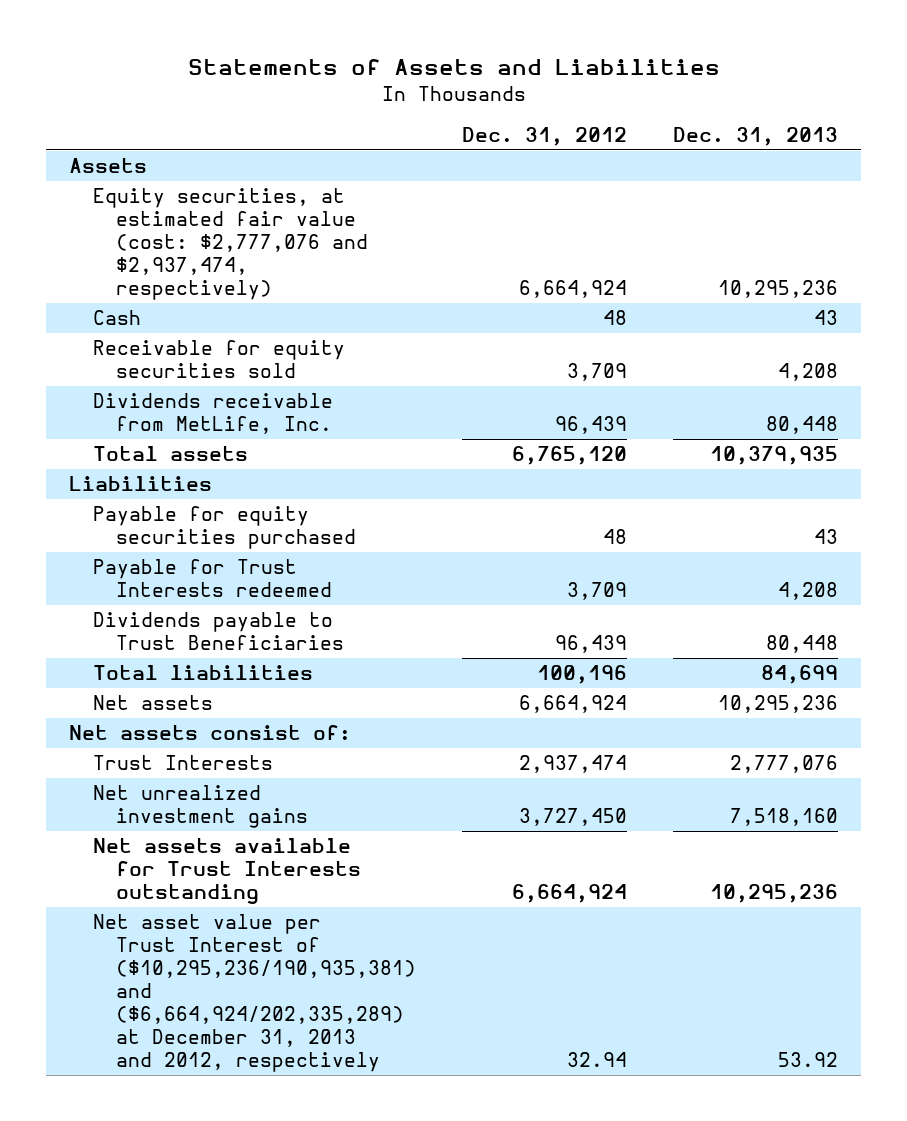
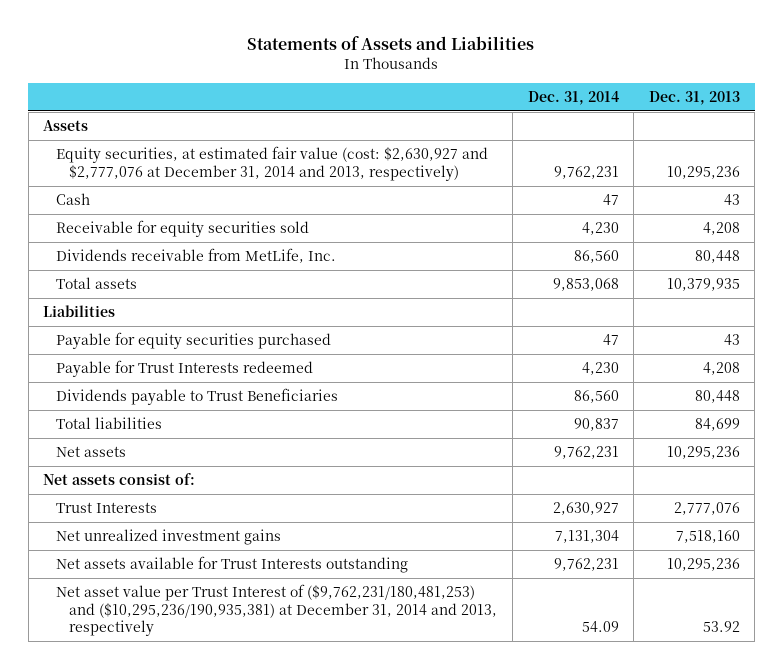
[462,127,628,147] Dec. 31, 2012 -> none
none -> [527,90,619,105] Dec. 31, 2014
[92,188,369,301] Equity securities, at estimated fair value (cost: $2,777,076 and $2,937,474, respectively) -> [56,146,489,181] Equity securities, at estimated fair value (cost: $2,630,927 and $2,777,076 at December 31, 2014 and 2013, respectively)
[92,914,417,1073] Net asset value per Trust Interest of ($10,295,236/190,935,381) and ($6,664,924/202,335,289) at December 31, 2013 and 2012, respectively -> [56,584,498,636] Net asset value per Trust Interest of ($9,762,231/180,481,253) and ($10,295,236/190,935,381) at December 31, 2014 and 2013, respectively

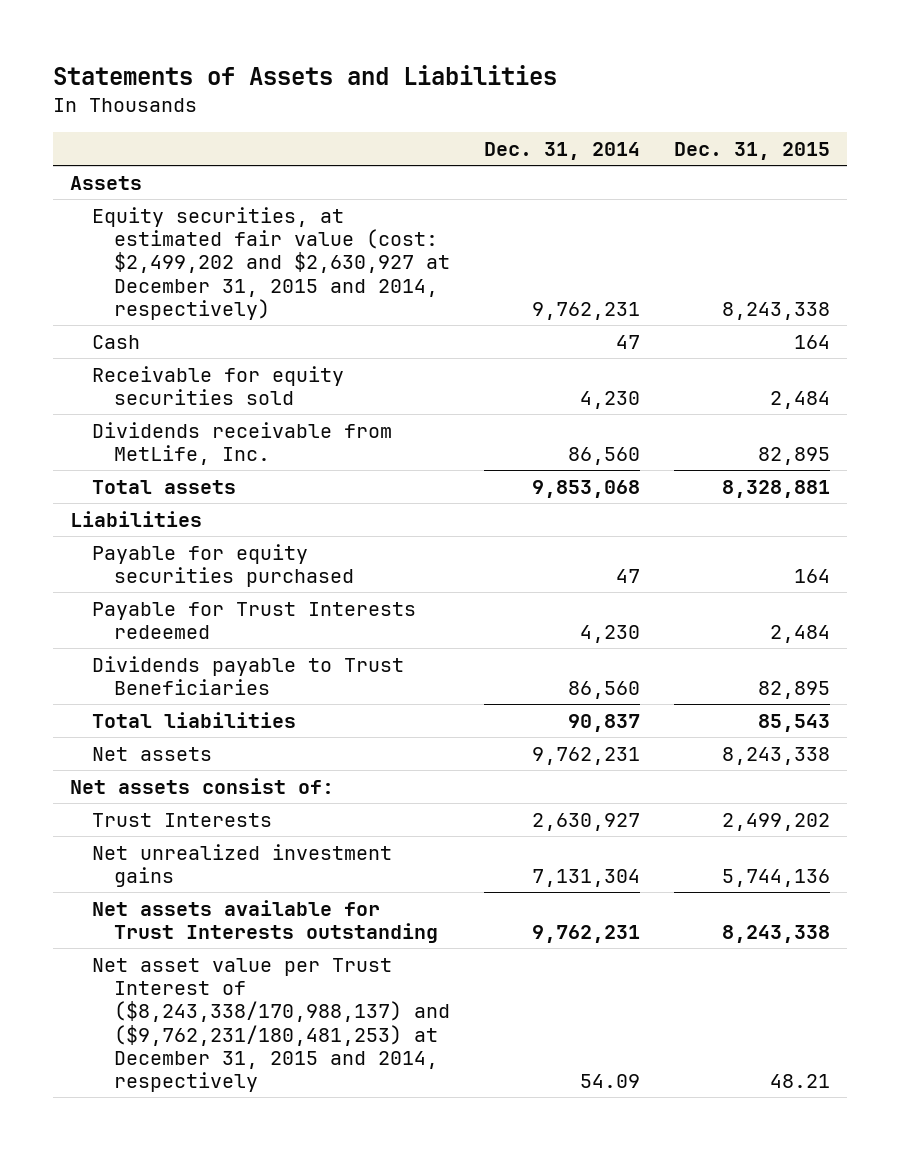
[648,90,740,105] Dec. 31, 2013 -> none
none -> [674,142,831,161] Dec. 31, 2015
[56,146,489,181] Equity securities, at estimated fair value (cost: $2,630,927 and $2,777,076 at December 31, 2014 and 2013, respectively) -> [92,206,450,321] Equity securities, at estimated fair value (cost: $2,499,202 and $2,630,927 at December 31, 2015 and 2014, respectively)
[56,584,498,636] Net asset value per Trust Interest of ($9,762,231/180,481,253) and ($10,295,236/190,935,381) at December 31, 2014 and 2013, respectively -> [92,957,450,1093] Net asset value per Trust Interest of ($8,243,338/170,988,137) and ($9,762,231/180,481,253) at December 31, 2015 and 2014, respectively

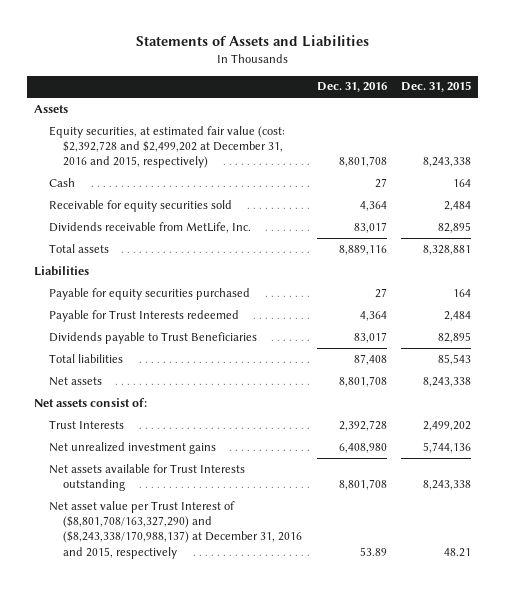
[483,142,640,161] Dec. 31, 2014 -> none
none -> [316,82,387,93] Dec. 31, 2016
[92,206,450,321] Equity securities, at estimated fair value (cost: $2,499,202 and $2,630,927 at December 31, 2015 and 2014, respectively) -> [48,125,285,169] Equity securities, at estimated fair value (cost: $2,392,728 and $2,499,202 at December 31, 2016 and 2015, respectively)
[92,957,450,1093] Net asset value per Trust Interest of ($8,243,338/170,988,137) and ($9,762,231/180,481,253) at December 31, 2015 and 2014, respectively -> [48,500,303,559] Net asset value per Trust Interest of ($8,801,708/163,327,290) and ($8,243,338/170,988,137) at December 31, 2016 and 2015, respectively

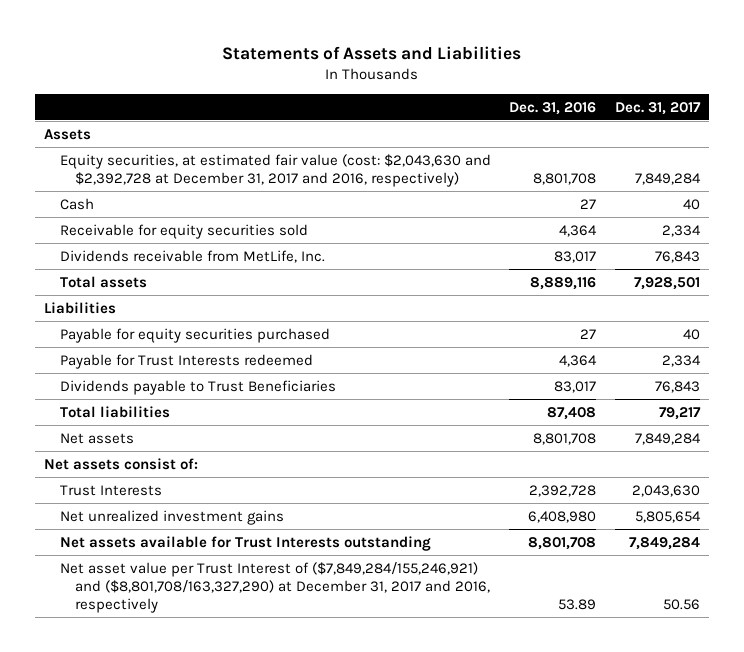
[401,81,472,93] Dec. 31, 2015 -> none
none -> [614,101,701,115] Dec. 31, 2017
[48,125,285,169] Equity securities, at estimated fair value (cost: $2,392,728 and $2,499,202 at December 31, 2016 and 2015, respectively) -> [59,153,491,187] Equity securities, at estimated fair value (cost: $2,043,630 and $2,392,728 at December 31, 2017 and 2016, respectively)
[48,500,303,559] Net asset value per Trust Interest of ($8,801,708/163,327,290) and ($8,243,338/170,988,137) at December 31, 2016 and 2015, respectively -> [59,561,491,614] Net asset value per Trust Interest of ($7,849,284/155,246,921) and ($8,801,708/163,327,290) at December 31, 2017 and 2016, respectively

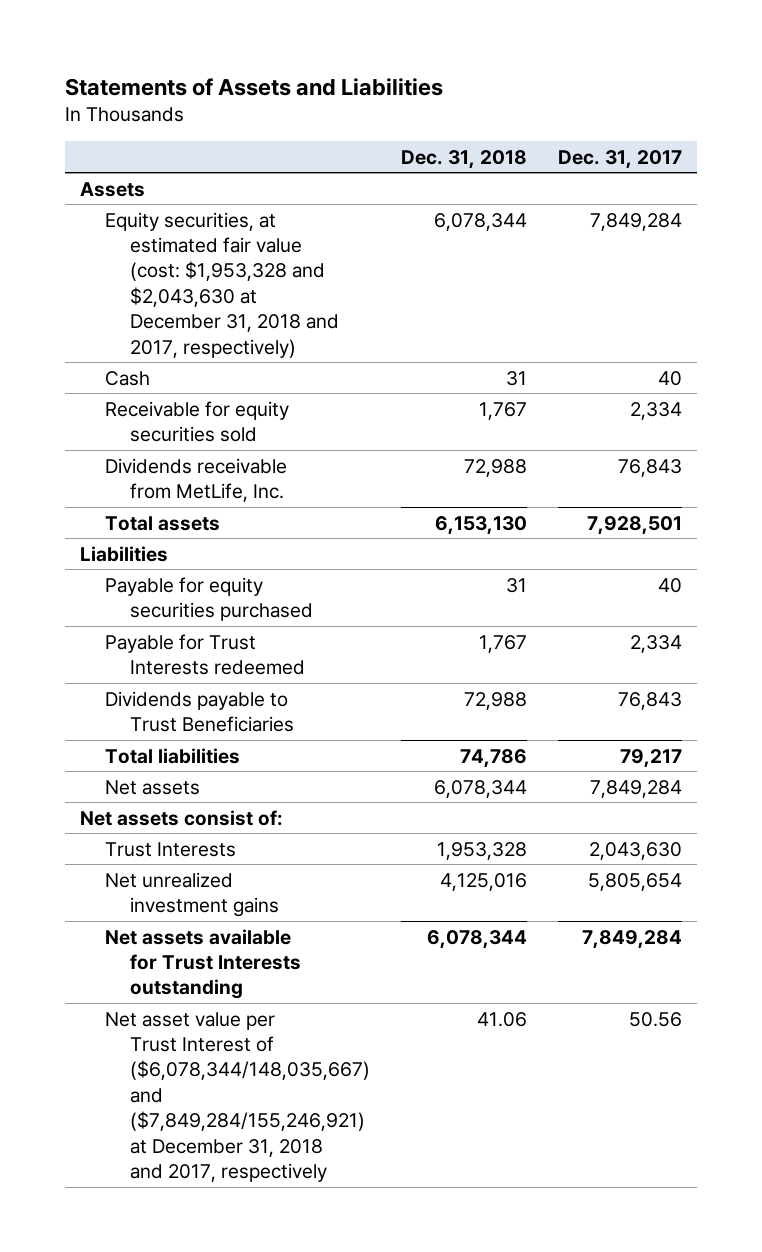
[509,101,597,115] Dec. 31, 2016 -> none
none -> [400,149,527,169] Dec. 31, 2018
[59,153,491,187] Equity securities, at estimated fair value (cost: $2,043,630 and $2,392,728 at December 31, 2017 and 2016, respectively) -> [105,211,339,358] Equity securities, at estimated fair value (cost: $1,953,328 and $2,043,630 at December 31, 2018 and 2017, respectively)
[59,561,491,614] Net asset value per Trust Interest of ($7,849,284/155,246,921) and ($8,801,708/163,327,290) at December 31, 2017 and 2016, respectively -> [105,1011,370,1182] Net asset value per Trust Interest of ($6,078,344/148,035,667) and ($7,849,284/155,246,921) at December 31, 2018 and 2017, respectively

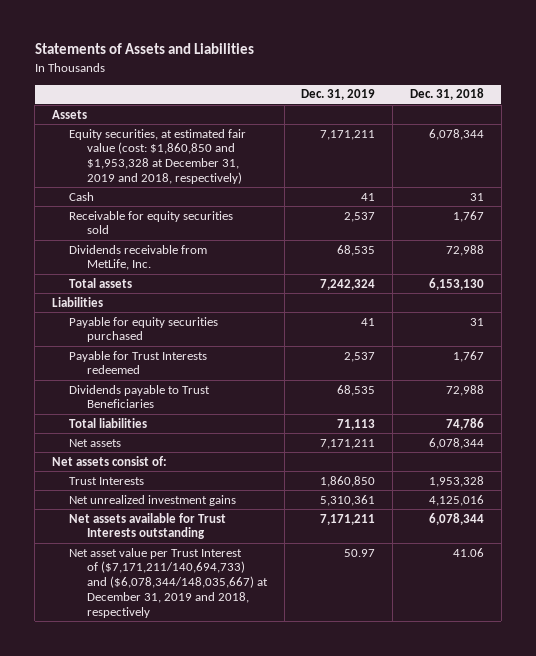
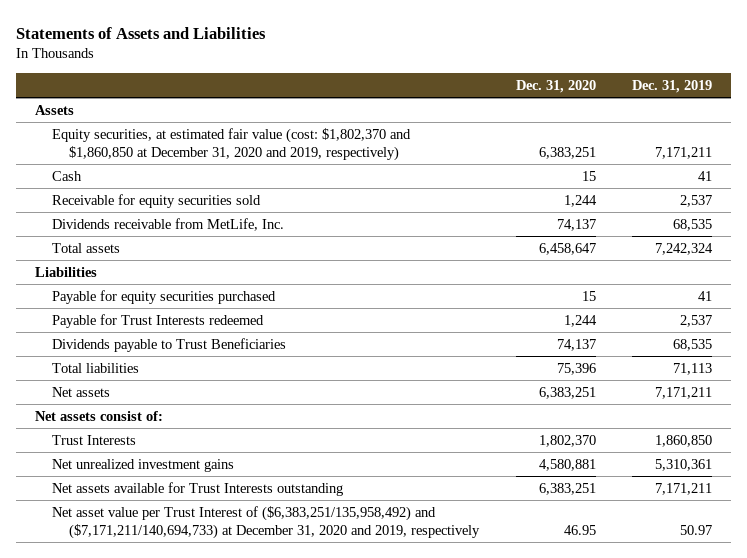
[409,88,484,101] Dec. 31, 2018 -> none
none -> [515,79,596,93] Dec. 31, 2020
[69,128,247,184] Equity securities, at estimated fair value (cost: $1,860,850 and $1,953,328 at December 31, 2019 and 2018, respectively) -> [51,127,411,161] Equity securities, at estimated fair value (cost: $1,802,370 and $1,860,850 at December 31, 2020 and 2019, respectively)
[69,547,268,618] Net asset value per Trust Interest of ($7,171,211/140,694,733) and ($6,078,344/148,035,667) at December 31, 2019 and 2018, respectively -> [51,505,481,539] Net asset value per Trust Interest of ($6,383,251/135,958,492) and ($7,171,211/140,694,733) at December 31, 2020 and 2019, respectively

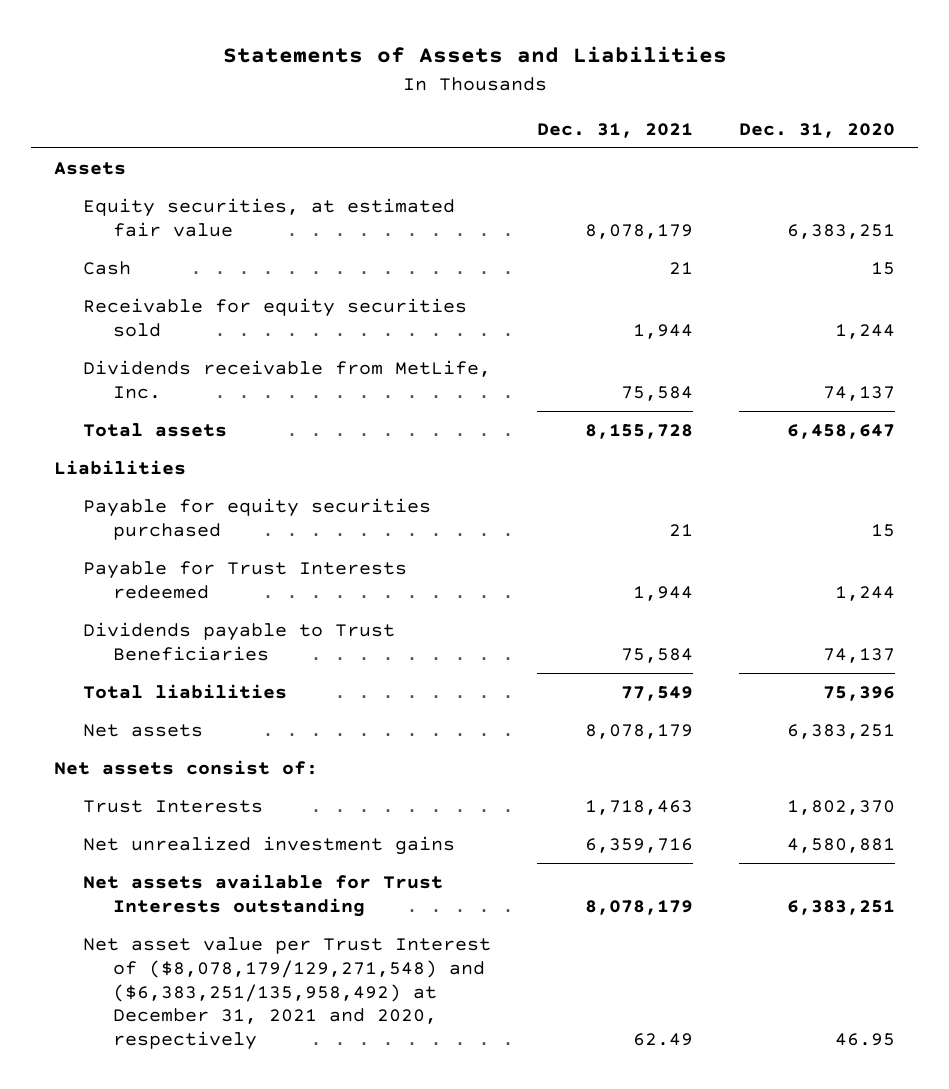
[632,79,713,93] Dec. 31, 2019 -> none
none -> [537,122,694,138] Dec. 31, 2021
[51,127,411,161] Equity securities, at estimated fair value (cost: $1,802,370 and $1,860,850 at December 31, 2020 and 2019, respectively) -> [83,198,456,237] Equity securities, at estimated fair value
[51,505,481,539] Net asset value per Trust Interest of ($6,383,251/135,958,492) and ($7,171,211/140,694,733) at December 31, 2020 and 2019, respectively -> [83,937,492,1051] Net asset value per Trust Interest of ($8,078,179/129,271,548) and ($6,383,251/135,958,492) at December 31, 2021 and 2020, respectively

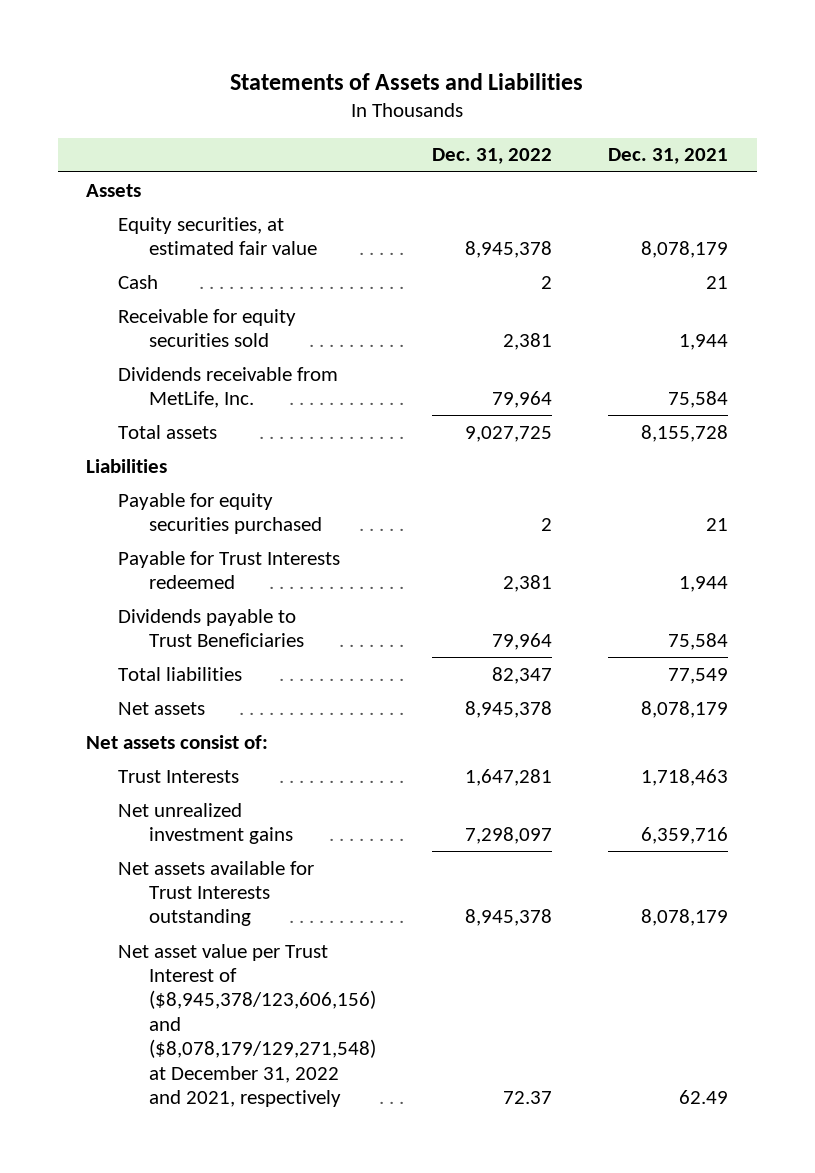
[739,122,896,138] Dec. 31, 2020 -> none
none -> [432,148,553,165] Dec. 31, 2022
[83,937,492,1051] Net asset value per Trust Interest of ($8,078,179/129,271,548) and ($6,383,251/135,958,492) at December 31, 2021 and 2020, respectively -> [117,943,376,1108] Net asset value per Trust Interest of ($8,945,378/123,606,156) and ($8,078,179/129,271,548) at December 31, 2022 and 2021, respectively

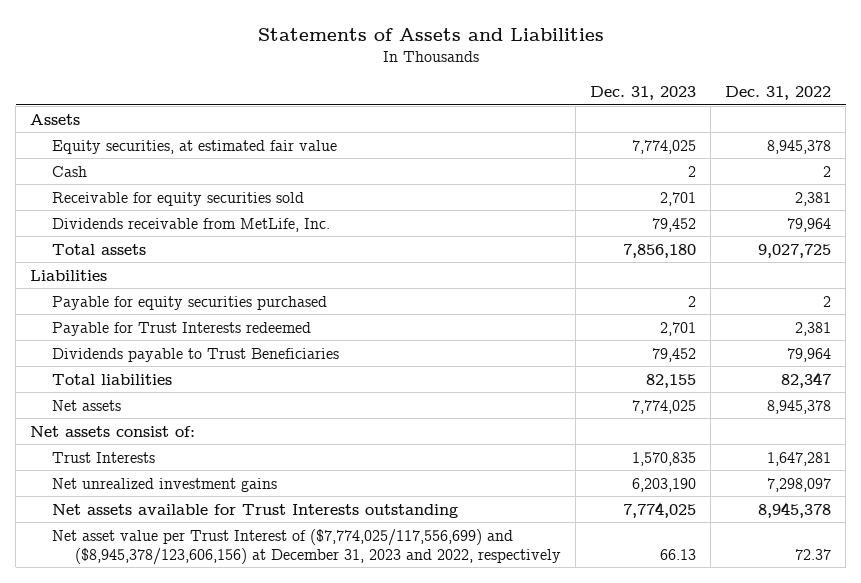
[608,148,729,165] Dec. 31, 2021 -> none
none -> [589,86,696,101] Dec. 31, 2023
[117,943,376,1108] Net asset value per Trust Interest of ($8,945,378/123,606,156) and ($8,078,179/129,271,548) at December 31, 2022 and 2021, respectively -> [52,528,561,565] Net asset value per Trust Interest of ($7,774,025/117,556,699) and ($8,945,378/123,606,156) at December 31, 2023 and 2022, respectively

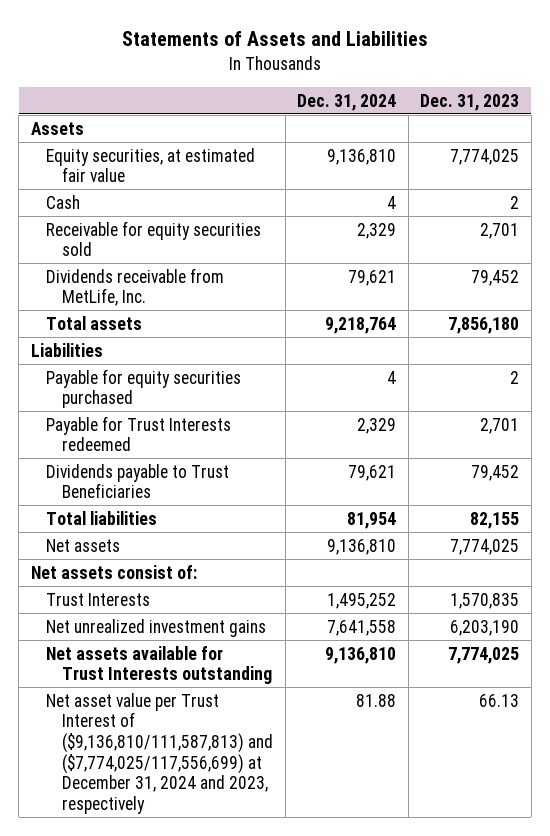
[725,86,832,101] Dec. 31, 2022 -> none
none -> [297,93,397,111] Dec. 31, 2024
[52,528,561,565] Net asset value per Trust Interest of ($7,774,025/117,556,699) and ($8,945,378/123,606,156) at December 31, 2023 and 2022, respectively -> [46,692,274,814] Net asset value per Trust Interest of ($9,136,810/111,587,813) and ($7,774,025/117,556,699) at December 31, 2024 and 2023, respectively

